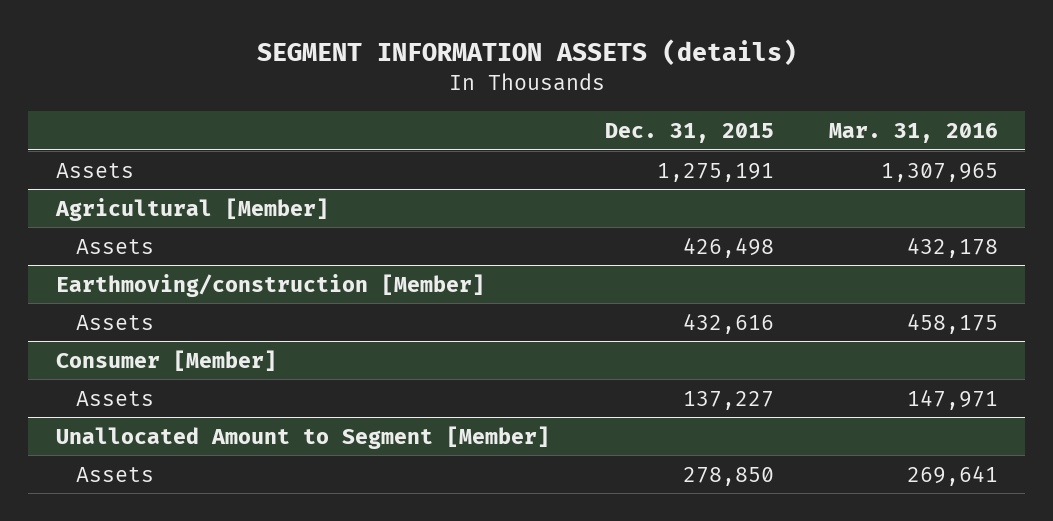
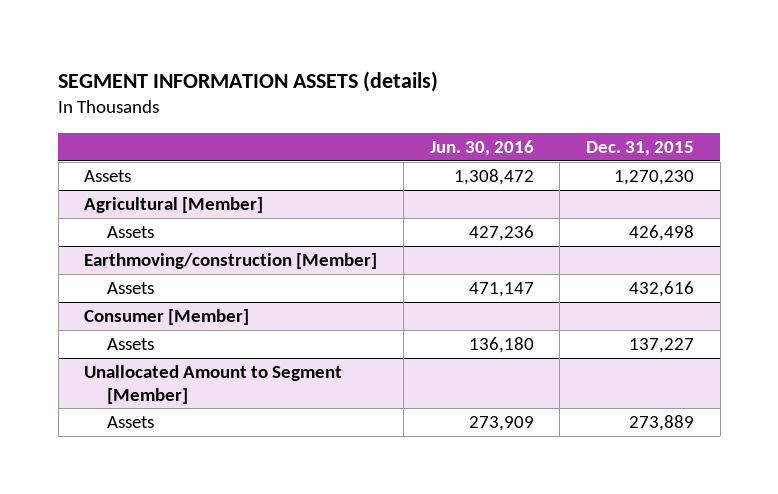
[828,122,998,143] Mar. 31, 2016 -> none
none -> [429,139,534,156] Jun. 30, 2016
[656,162,774,182] 1,275,191 -> [614,170,695,186] 1,270,230
[682,466,774,486] 278,850 -> [629,415,695,432] 273,889

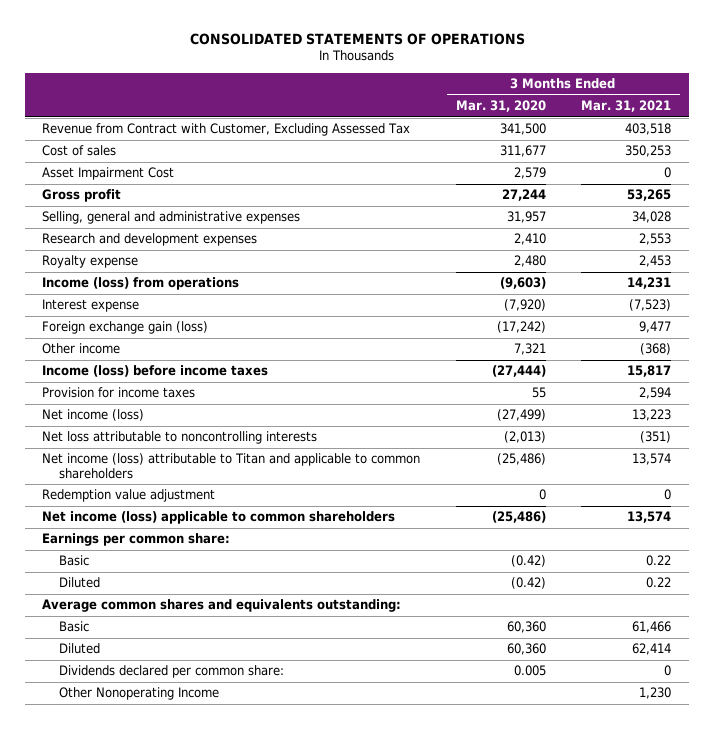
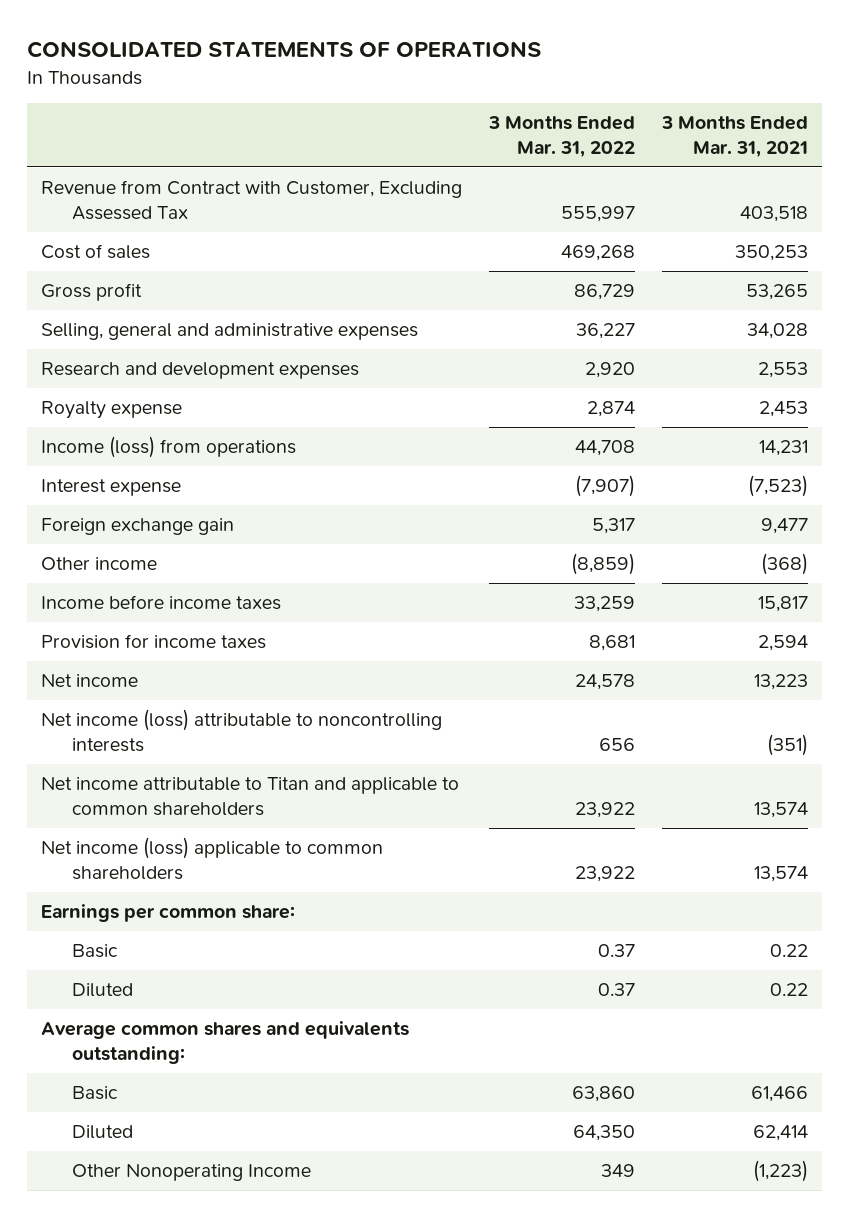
[455,100,546,113] Mar. 31, 2020 -> none
none -> [488,116,636,157] 3 Months Ended Mar. 31, 2022
[42,167,175,181] Asset Impairment Cost -> none
[42,321,209,335] Foreign exchange gain (loss) -> [40,518,234,536] Foreign exchange gain
[42,365,269,378] Income (loss) before income taxes -> [40,595,281,611] Income before income taxes
[42,489,216,503] Redemption value adjustment -> none
[42,409,145,422] Net income (loss) -> [40,674,138,688] Net income
[42,431,318,445] Net loss attributable to noncontrolling interests -> [40,709,442,752] Net income (loss) attributable to noncontrolling interests
[42,453,421,479] Net income (loss) attributable to Titan and applicable to common shareholders -> [40,777,459,816] Net income attributable to Titan and applicable to common shareholders
[58,665,284,679] Dividends declared per common share: -> none
[639,687,672,700] 1,230 -> [753,1160,809,1183] (1,223)

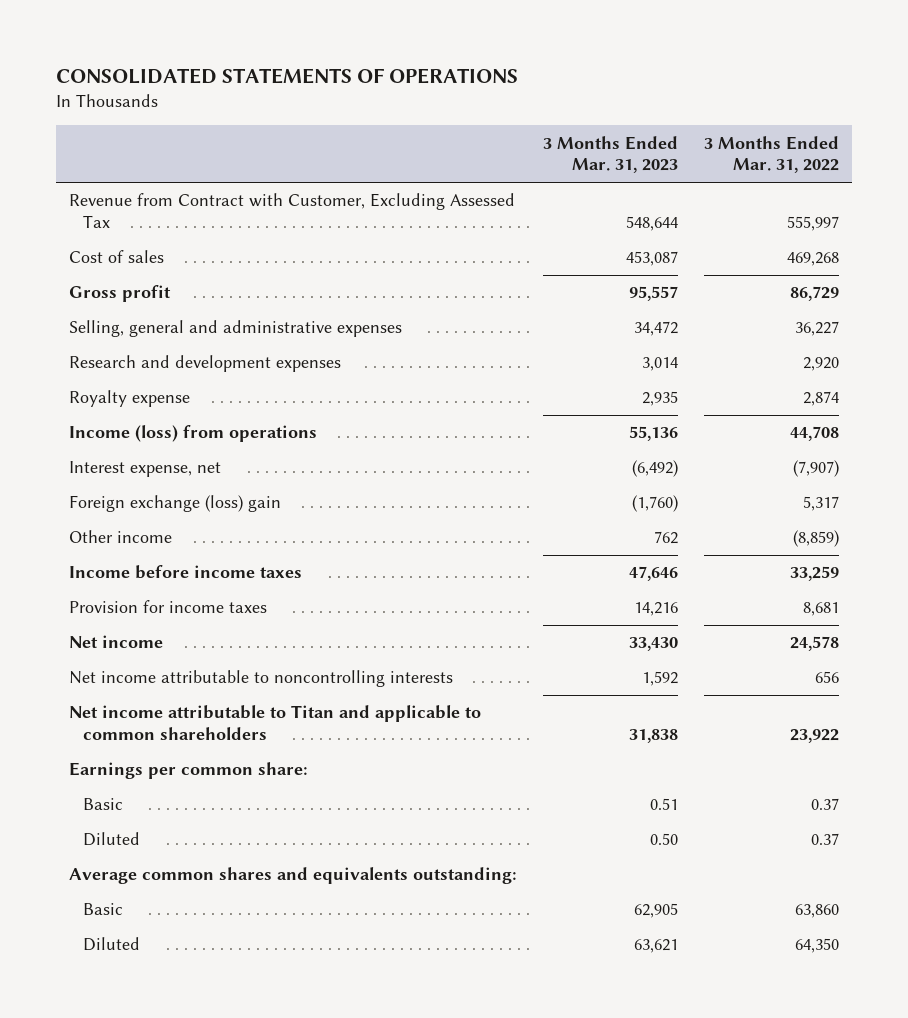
[661,116,809,157] 3 Months Ended Mar. 31, 2021 -> none
none -> [543,135,679,174] 3 Months Ended Mar. 31, 2023
[40,479,181,497] Interest expense -> [68,461,221,478] Interest expense, net
[40,518,234,536] Foreign exchange gain -> [68,495,281,513] Foreign exchange (loss) gain
[40,709,442,752] Net income (loss) attributable to noncontrolling interests -> [68,670,453,688] Net income attributable to noncontrolling interests
[40,837,383,880] Net income (loss) applicable to common shareholders -> none
[71,1164,311,1182] Other Nonoperating Income -> none

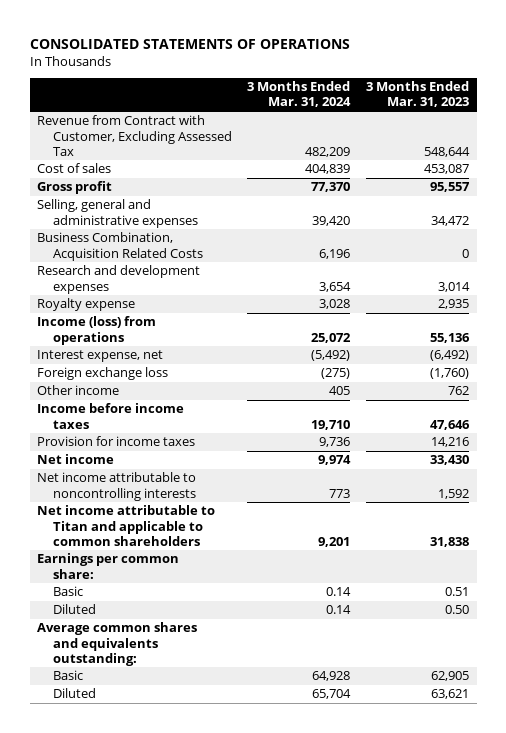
[704,135,840,174] 3 Months Ended Mar. 31, 2022 -> none
none -> [247,81,352,108] 3 Months Ended Mar. 31, 2024
none -> [37,232,203,261] Business Combination, Acquisition Related Costs
[68,495,281,513] Foreign exchange (loss) gain -> [37,367,169,381] Foreign exchange loss

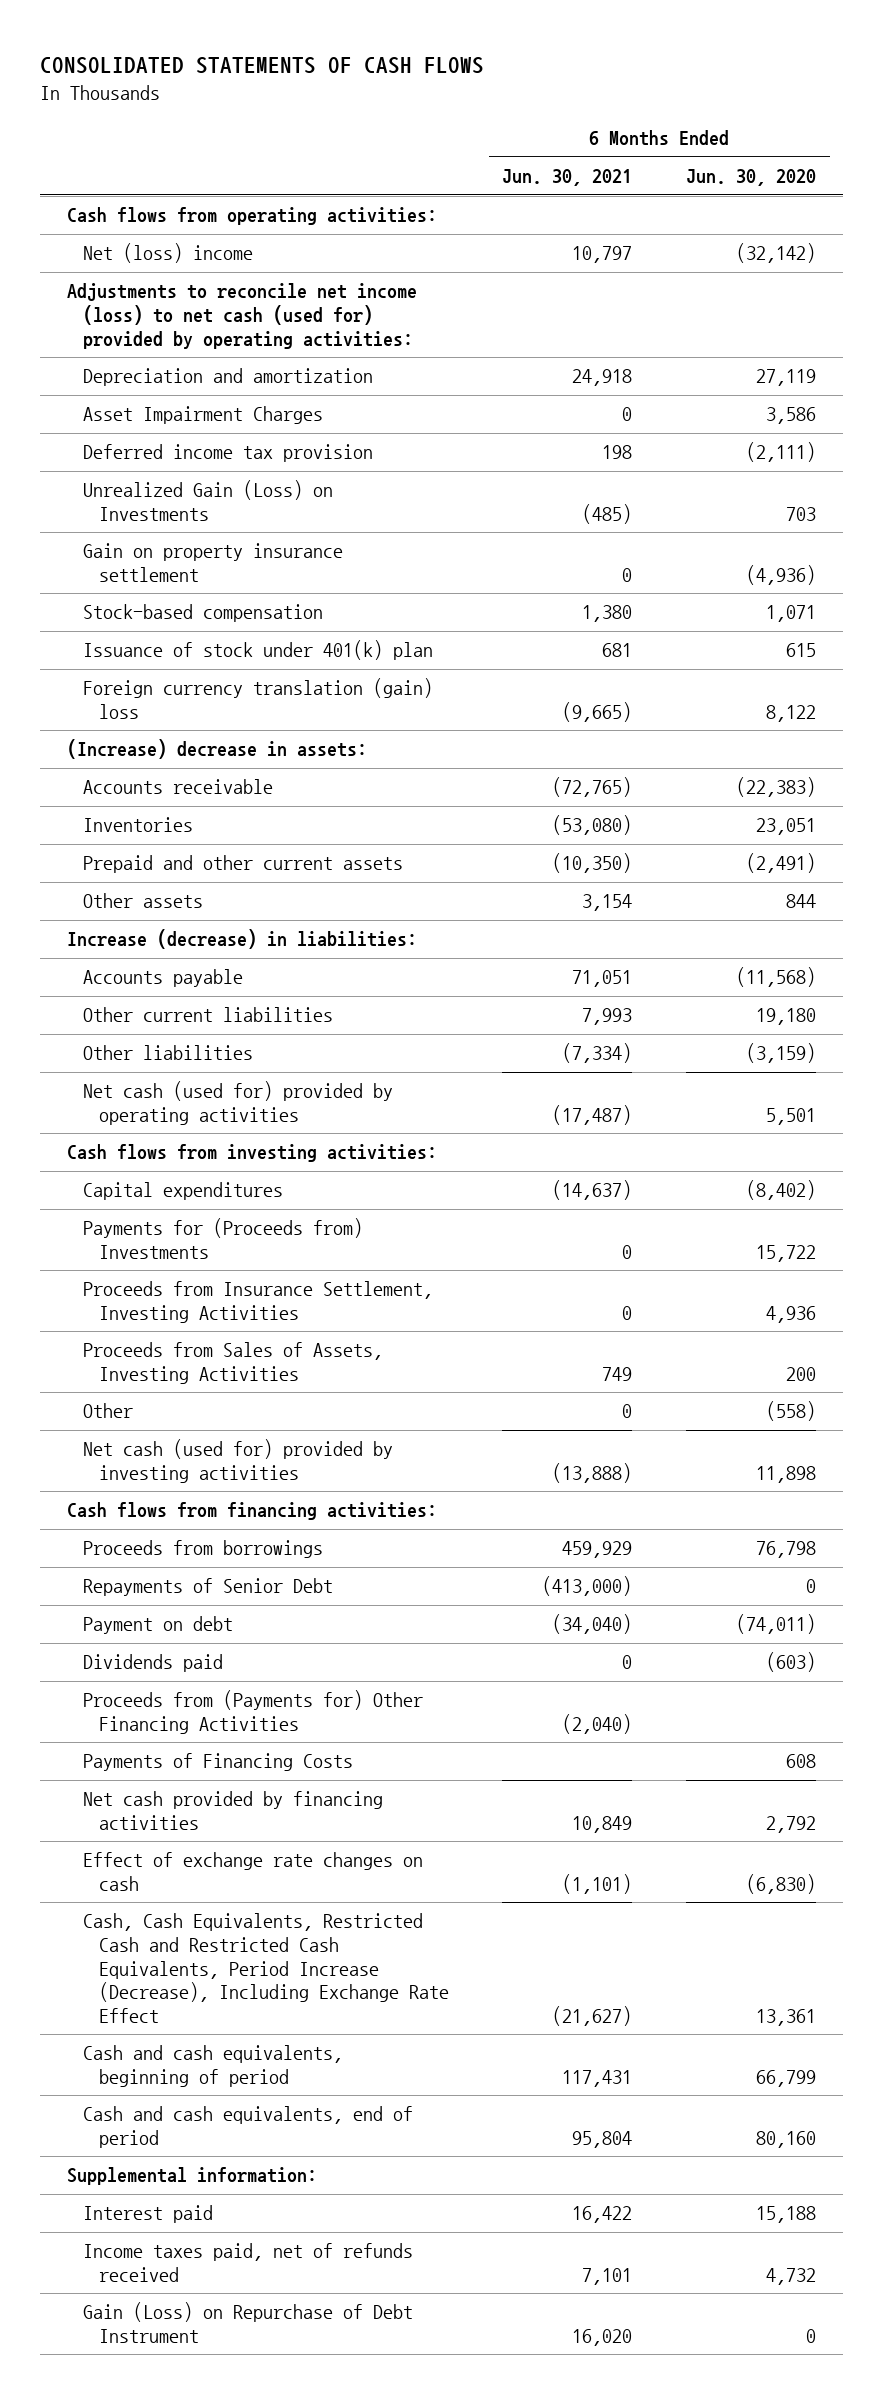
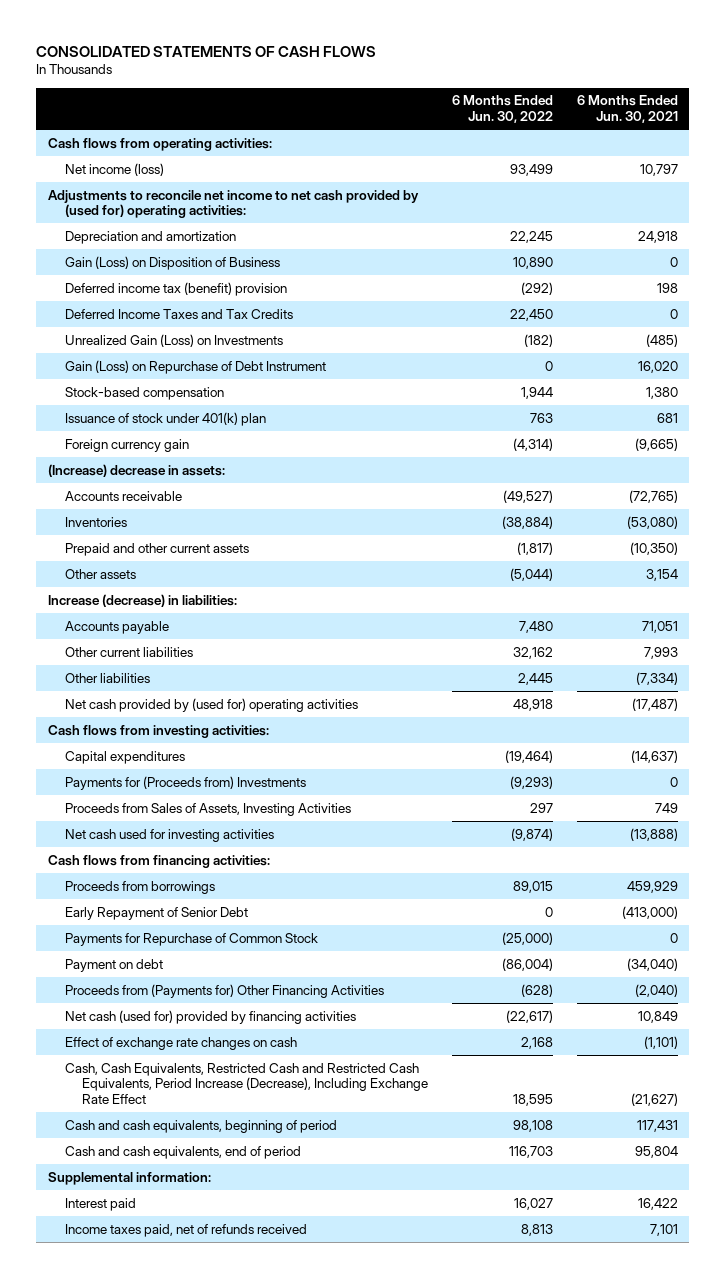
[686,169,817,187] Jun. 30, 2020 -> none
none -> [451,95,553,124] 6 Months Ended Jun. 30, 2022
[82,243,253,264] Net (loss) income -> [65,162,165,176] Net income (loss)
[67,283,418,349] Adjustments to reconcile net income (loss) to net cash (used for) provided by operating activities: -> [47,189,419,219] Adjustments to reconcile net income to net cash provided by (used for) operating activities:
[82,406,323,425] Asset Impairment Charges -> none
none -> [65,255,281,270] Gain (Loss) on Disposition of Business
[82,444,373,463] Deferred income tax provision -> [65,281,288,296] Deferred income tax (benefit) provision
none -> [65,308,294,319] Deferred Income Taxes and Tax Credits
[82,543,343,583] Gain on property insurance settlement -> none
[82,2302,413,2344] Gain (Loss) on Repurchase of Debt Instrument -> [65,359,327,374] Gain (Loss) on Repurchase of Debt Instrument
[82,678,433,720] Foreign currency translation (gain) loss -> [65,438,190,452] Foreign currency gain
[82,1081,393,1126] Net cash (used for) provided by operating activities -> [65,697,359,712] Net cash provided by (used for) operating activities
[82,1281,433,1324] Proceeds from Insurance Settlement, Investing Activities -> none
[82,1403,133,1419] Other -> none
[82,1439,393,1484] Net cash (used for) provided by investing activities -> [65,828,275,842] Net cash used for investing activities
[82,1578,333,1597] Repayments of Senior Debt -> [65,906,249,920] Early Repayment of Senior Debt
none -> [65,932,319,946] Payments for Repurchase of Common Stock
[82,1654,223,1673] Dividends paid -> none
[82,1753,353,1772] Payments of Financing Costs -> none
[82,1791,383,1831] Net cash provided by financing activities -> [65,1009,357,1024] Net cash (used for) provided by financing activities

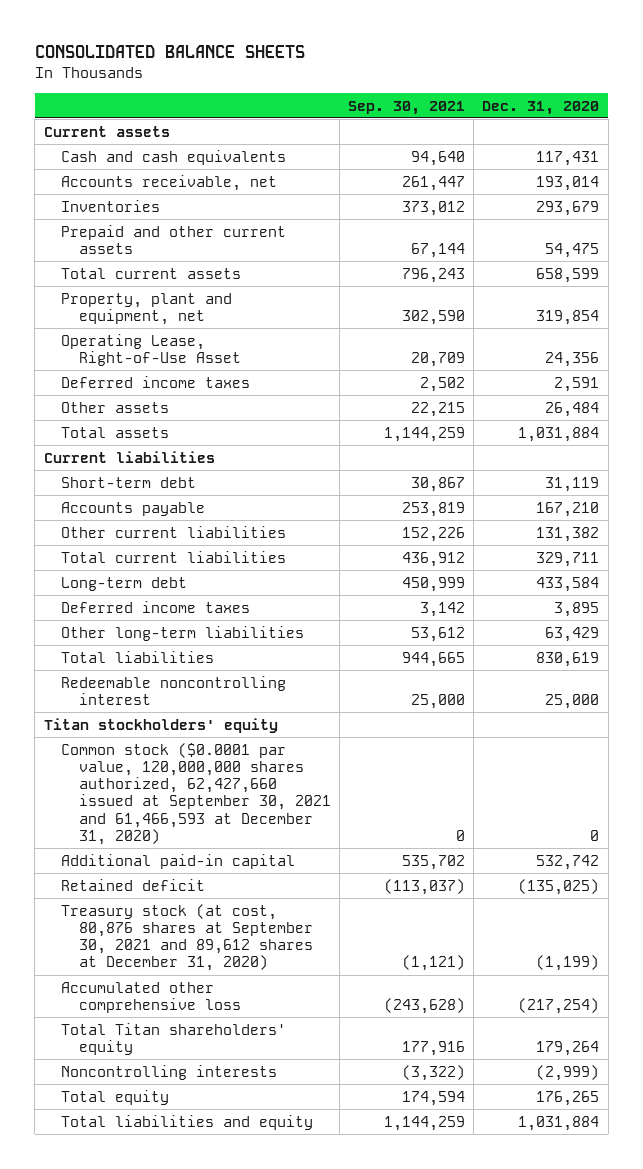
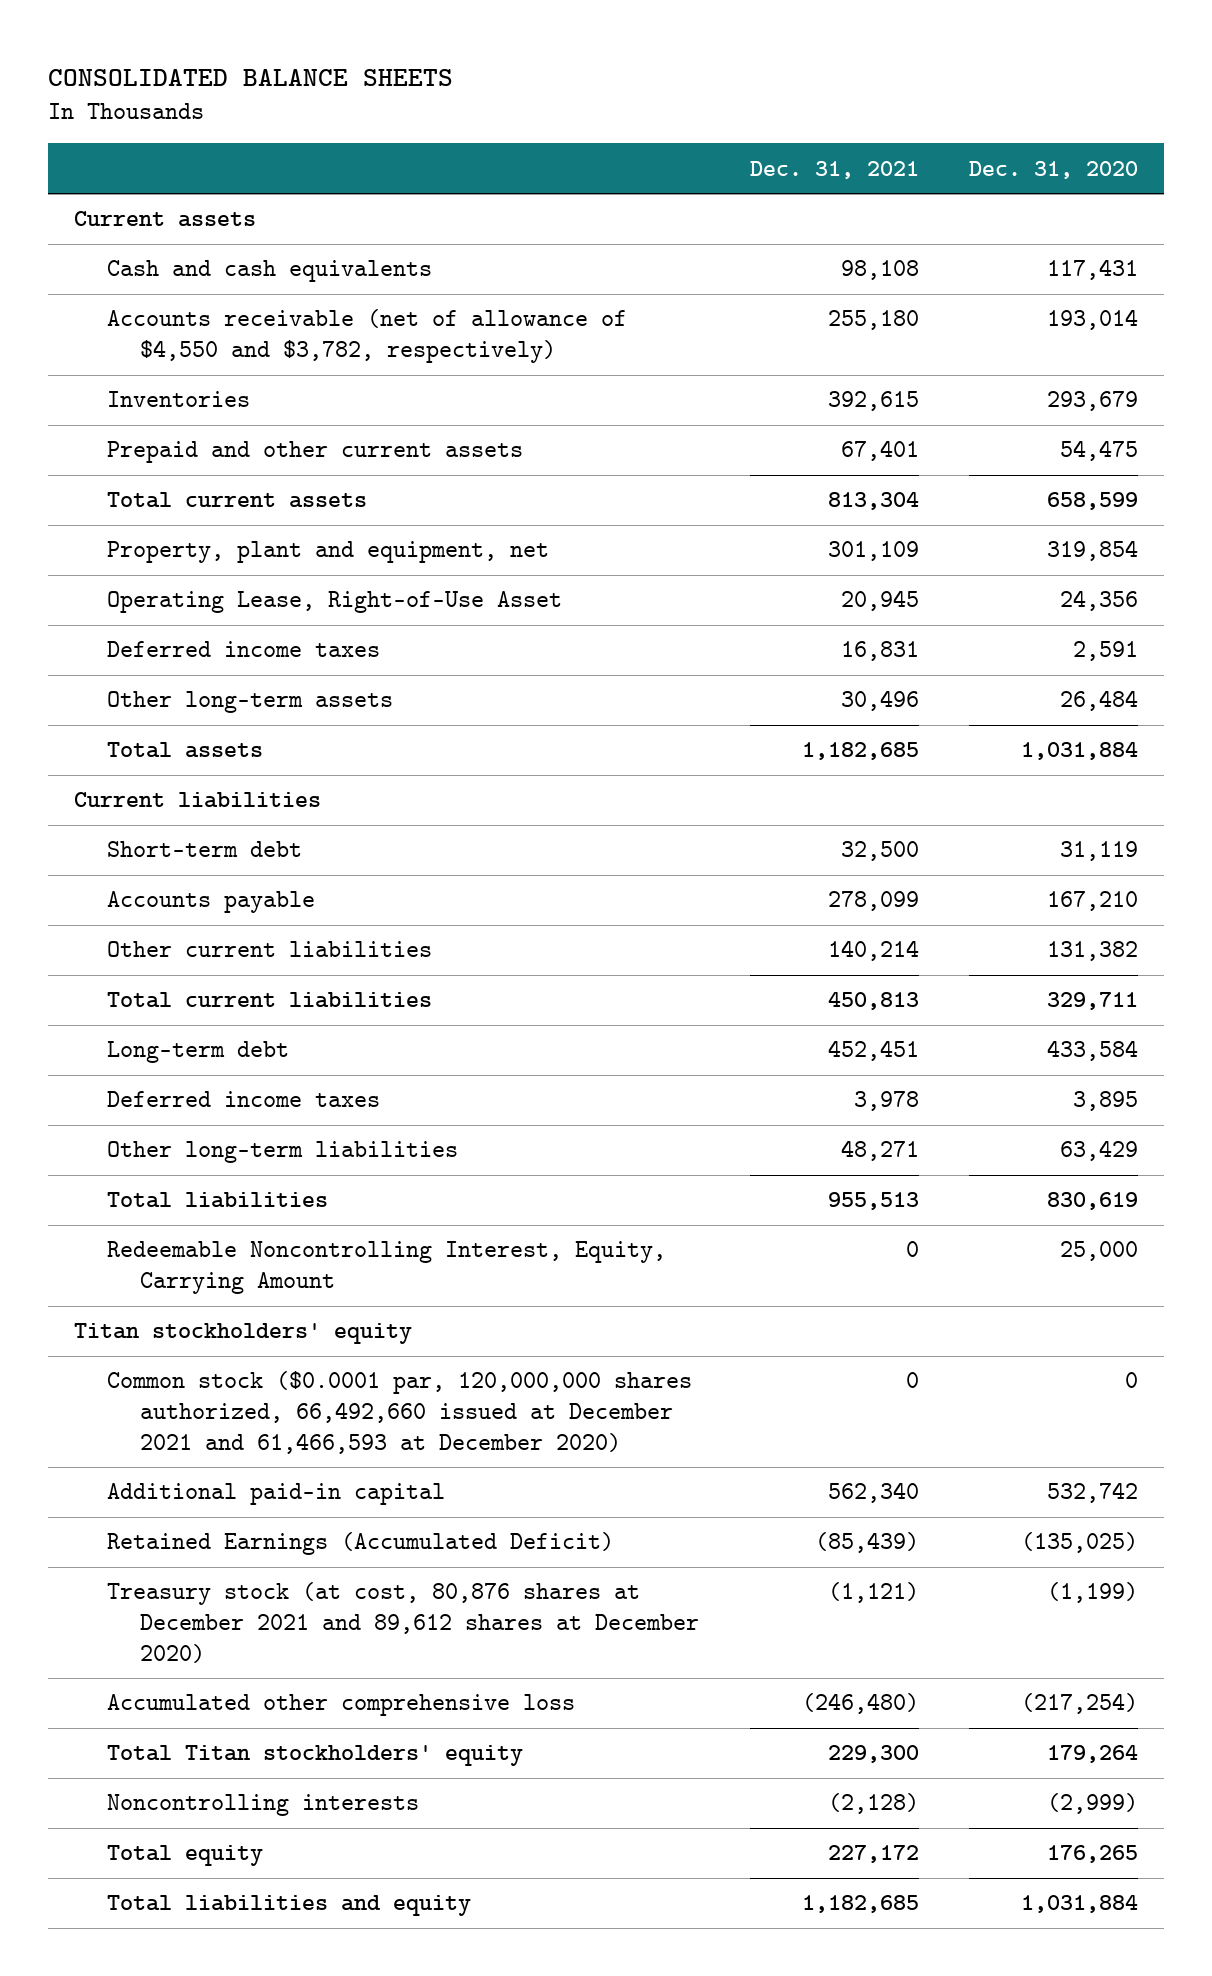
[348,100,466,115] Sep. 30, 2021 -> none
none -> [749,160,919,179] Dec. 31, 2021
[61,174,278,191] Accounts receivable, net -> [106,309,627,364] Accounts receivable (net of allowance of $4,550 and $3,782, respectively)
[61,401,170,413] Other assets -> [106,691,393,714] Other long-term assets
[61,675,287,705] Redeemable noncontrolling interest -> [106,1241,666,1295] Redeemable Noncontrolling Interest, Equity, Carrying Amount
[61,742,331,846] Common stock ($0.0001 par value, 120,000,000 shares authorized, 62,427,660 issued at September 30, 2021 and 61,466,593 at December 31, 2020) -> [106,1371,692,1455] Common stock ($0.0001 par, 120,000,000 shares authorized, 66,492,660 issued at December 2021 and 61,466,593 at December 2020)
[61,878,206,891] Retained deficit -> [106,1532,614,1556] Retained Earnings (Accumulated Deficit)
[61,903,313,972] Treasury stock (at cost, 80,876 shares at September 30, 2021 and 89,612 shares at December 31, 2020) -> [106,1582,700,1664] Treasury stock (at cost, 80,876 shares at December 2021 and 89,612 shares at December 2020)
[61,1022,287,1055] Total Titan shareholders' equity -> [106,1745,523,1767] Total Titan stockholders' equity

